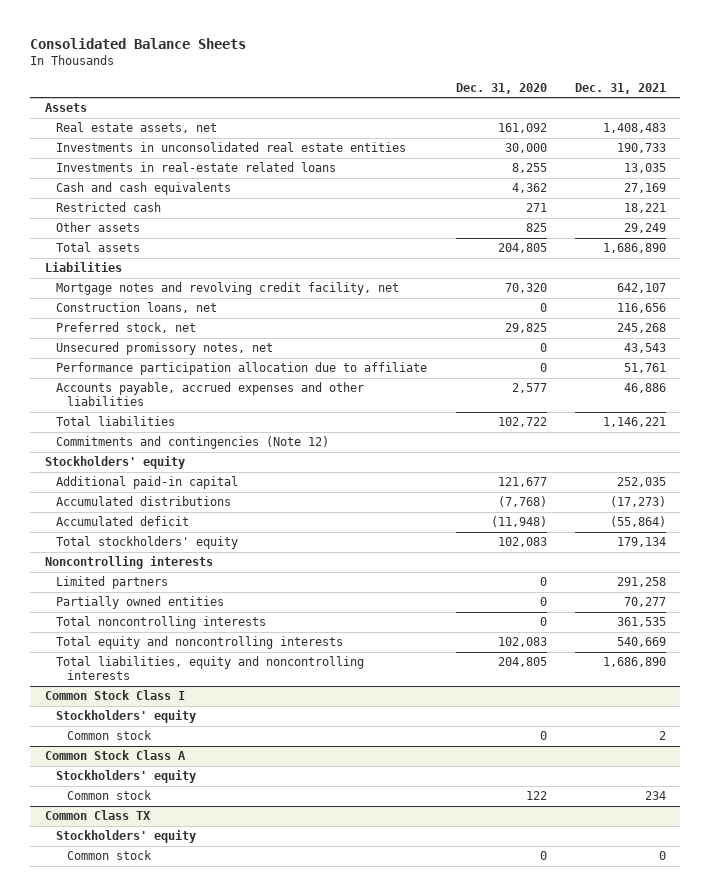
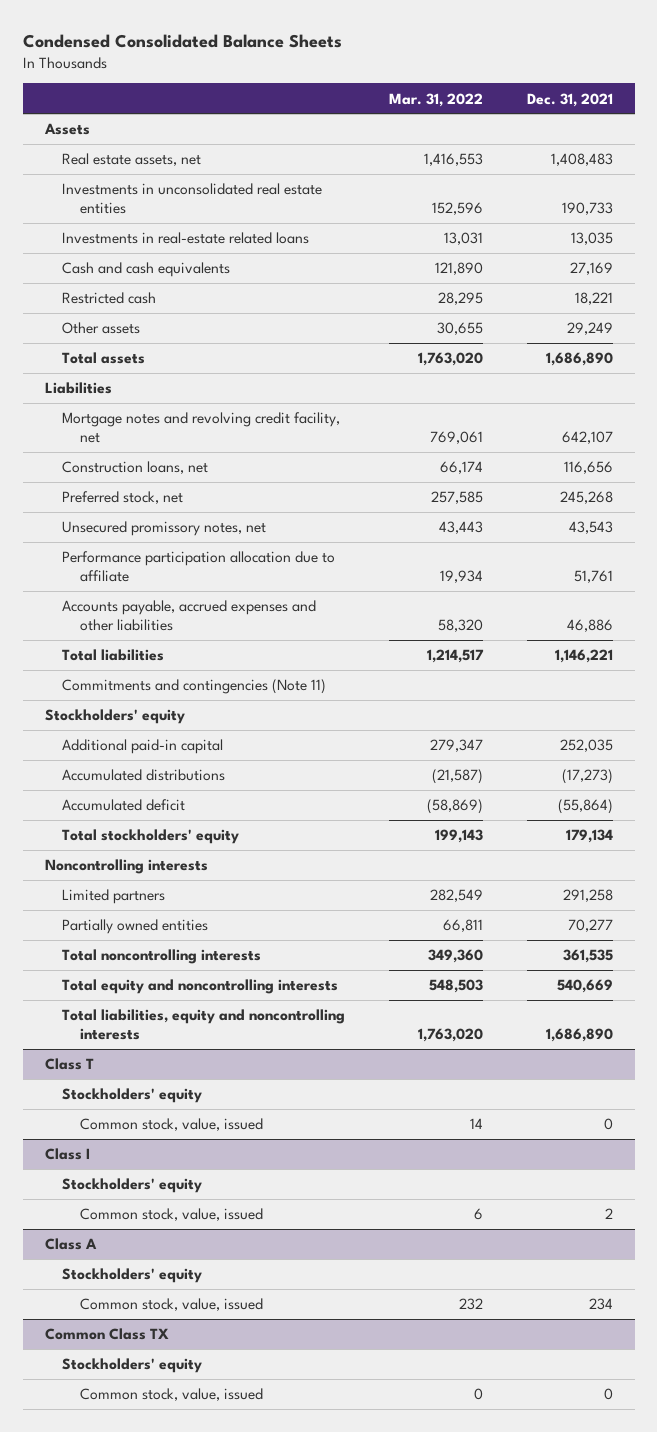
[30,38,247,50] Consolidated Balance Sheets -> [22,33,342,48] Condensed Consolidated Balance Sheets
[455,82,547,94] Dec. 31, 2020 -> none
none -> [389,92,484,107] Mar. 31, 2022
[55,436,329,450] Commitments and contingencies (Note 12) -> [62,679,327,695] Commitments and contingencies (Note 11)
[44,690,185,701] Common Stock Class I -> none
none -> [44,1058,94,1071] Class T
[44,750,186,761] Common Stock Class A -> none
[67,730,153,741] Common stock -> [80,1118,264,1132] Common stock, value, issued
[659,731,667,741] 2 -> [603,1118,613,1131] 0
none -> [44,1148,90,1161] Class I
[67,790,153,801] Common stock -> [80,1208,264,1222] Common stock, value, issued
[645,791,667,801] 234 -> [604,1208,613,1220] 2
none -> [44,1238,97,1251] Class A
none -> [62,1268,203,1284] Stockholders' equity
none -> [80,1298,264,1312] Common stock, value, issued
[67,850,153,861] Common stock -> [80,1388,264,1402] Common stock, value, issued

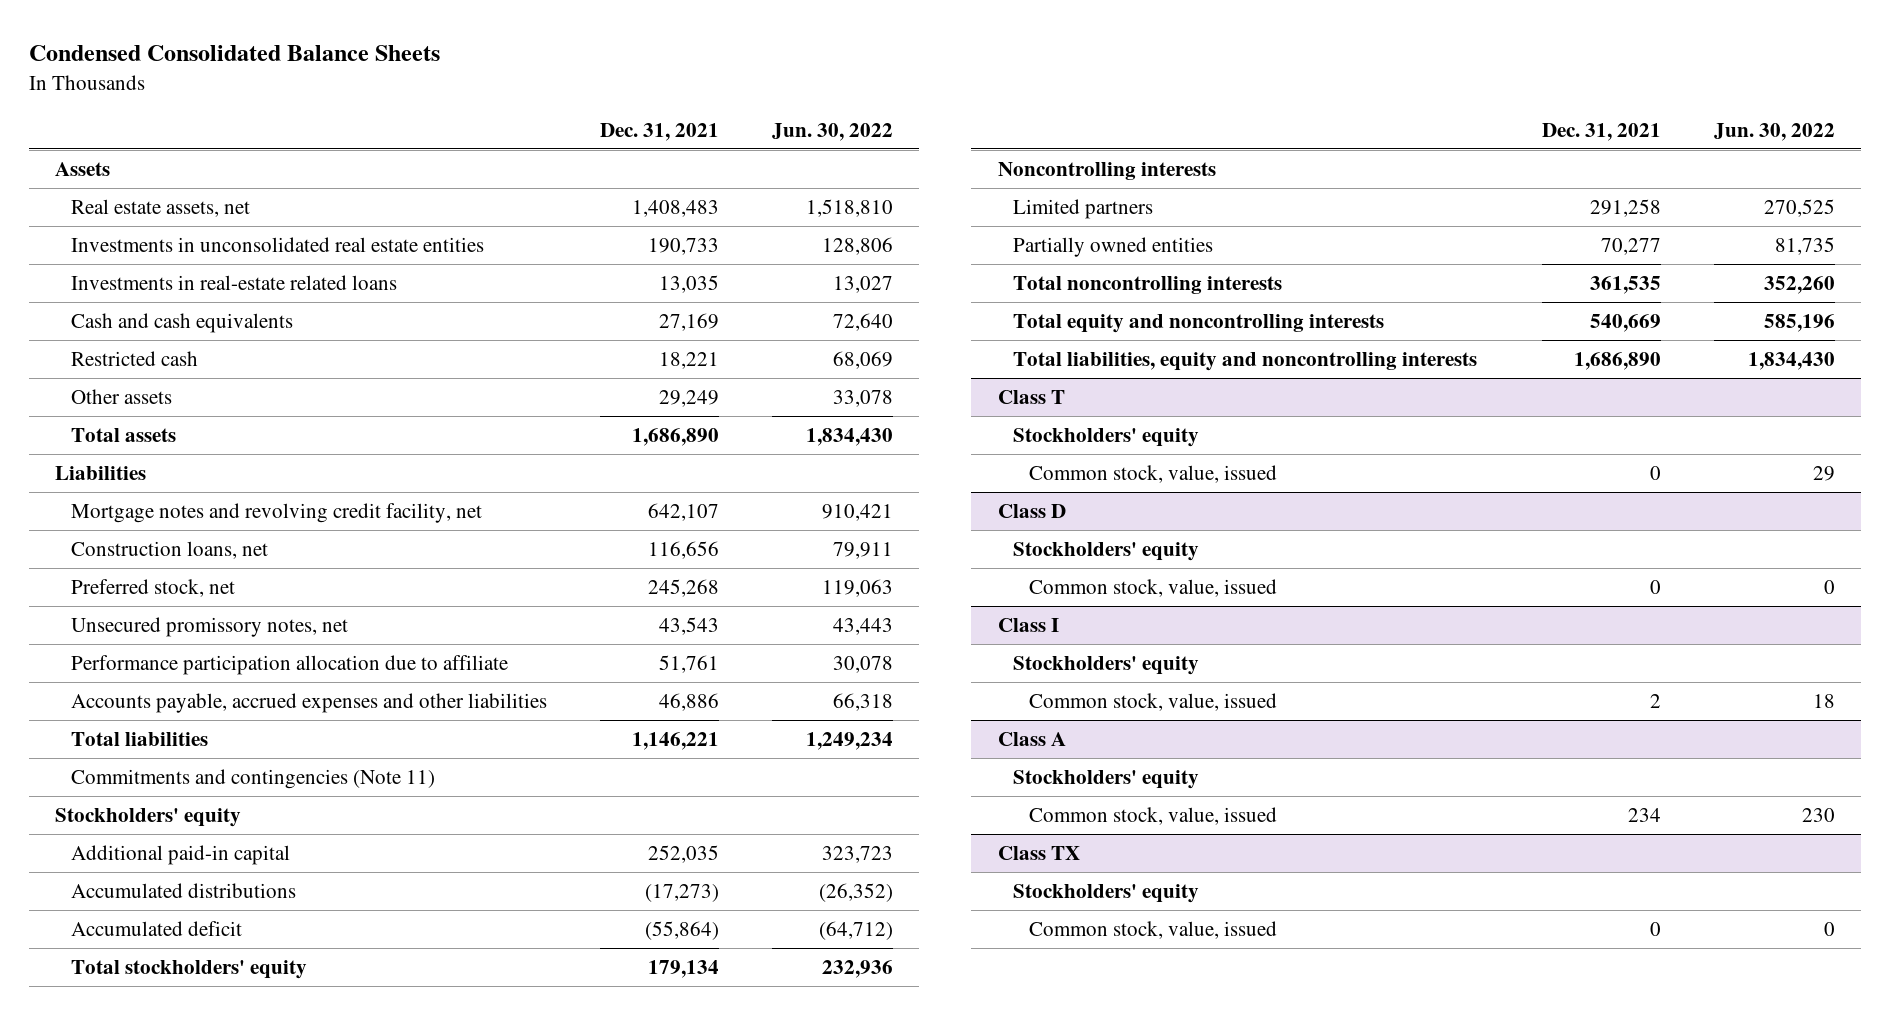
[389,92,484,107] Mar. 31, 2022 -> none
none -> [771,122,893,141] Jun. 30, 2022
none -> [997,504,1066,519] Class D
none -> [1013,542,1200,562] Stockholders' equity
none -> [1028,579,1277,598] Common stock, value, issued
[44,1328,169,1341] Common Class TX -> [997,846,1080,861] Class TX

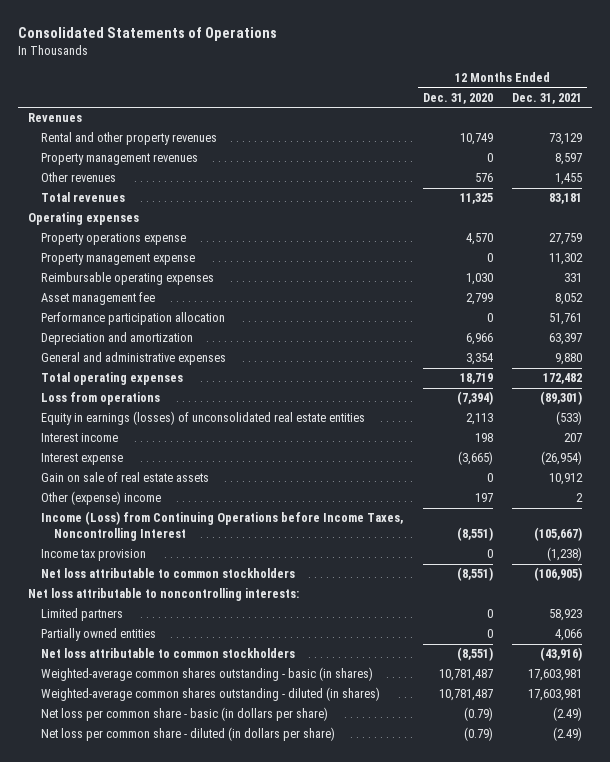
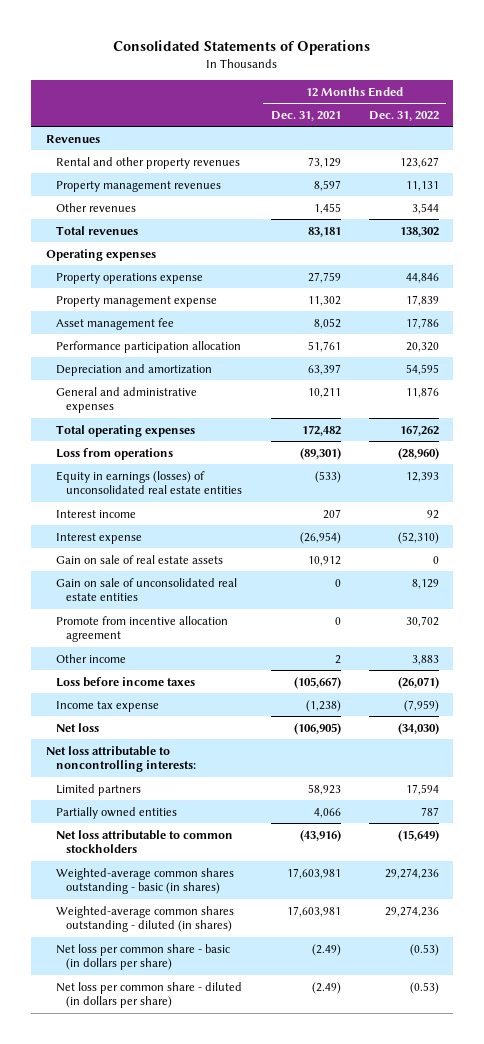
[422,92,493,104] Dec. 31, 2020 -> none
none -> [368,110,439,121] Dec. 31, 2022
[40,272,214,286] Reimbursable operating expenses -> none
[555,353,583,366] 9,880 -> [307,387,341,398] 10,211
none -> [55,577,237,602] Gain on sale of unconsolidated real estate entities
none -> [55,615,228,643] Promote from incentive allocation agreement
[40,491,161,506] Other (expense) income -> [55,653,126,663] Other income
[40,511,403,542] Income (Loss) from Continuing Operations before Income Taxes, Noncontrolling Interest -> [55,676,195,687] Loss before income taxes
[40,549,146,562] Income tax provision -> [55,700,159,712] Income tax expense
[40,568,295,579] Net loss attributable to common stockholders -> [55,722,99,732] Net loss

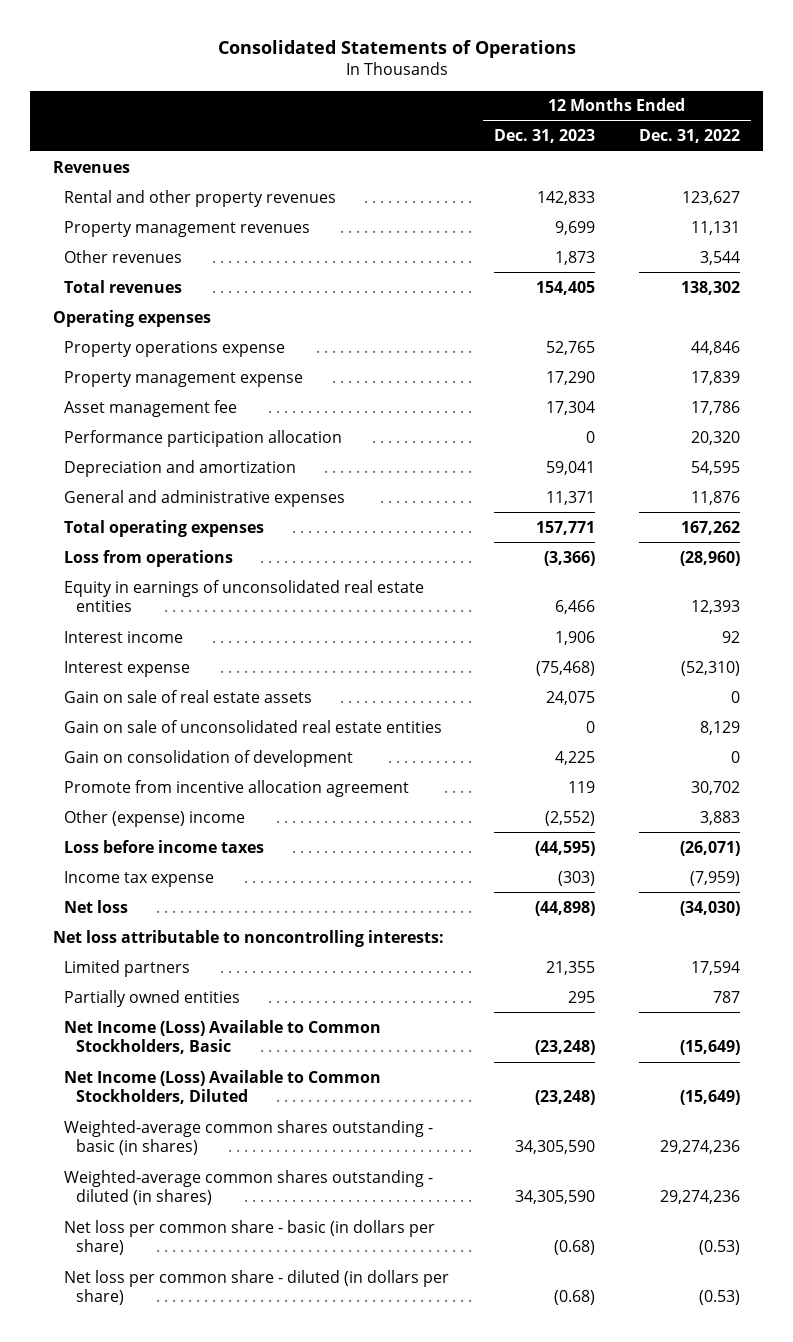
[270,110,341,121] Dec. 31, 2021 -> none
none -> [493,129,595,144] Dec. 31, 2023
[55,470,243,495] Equity in earnings (losses) of unconsolidated real estate entities -> [64,579,425,613] Equity in earnings of unconsolidated real estate entities
none -> [64,749,354,767] Gain on consolidation of development
[55,653,126,663] Other income -> [64,809,246,827] Other (expense) income
[55,829,233,854] Net loss attributable to common stockholders -> [64,1019,382,1055] Net Income (Loss) Available to Common Stockholders, Basic
none -> [64,1069,382,1105] Net Income (Loss) Available to Common Stockholders, Diluted

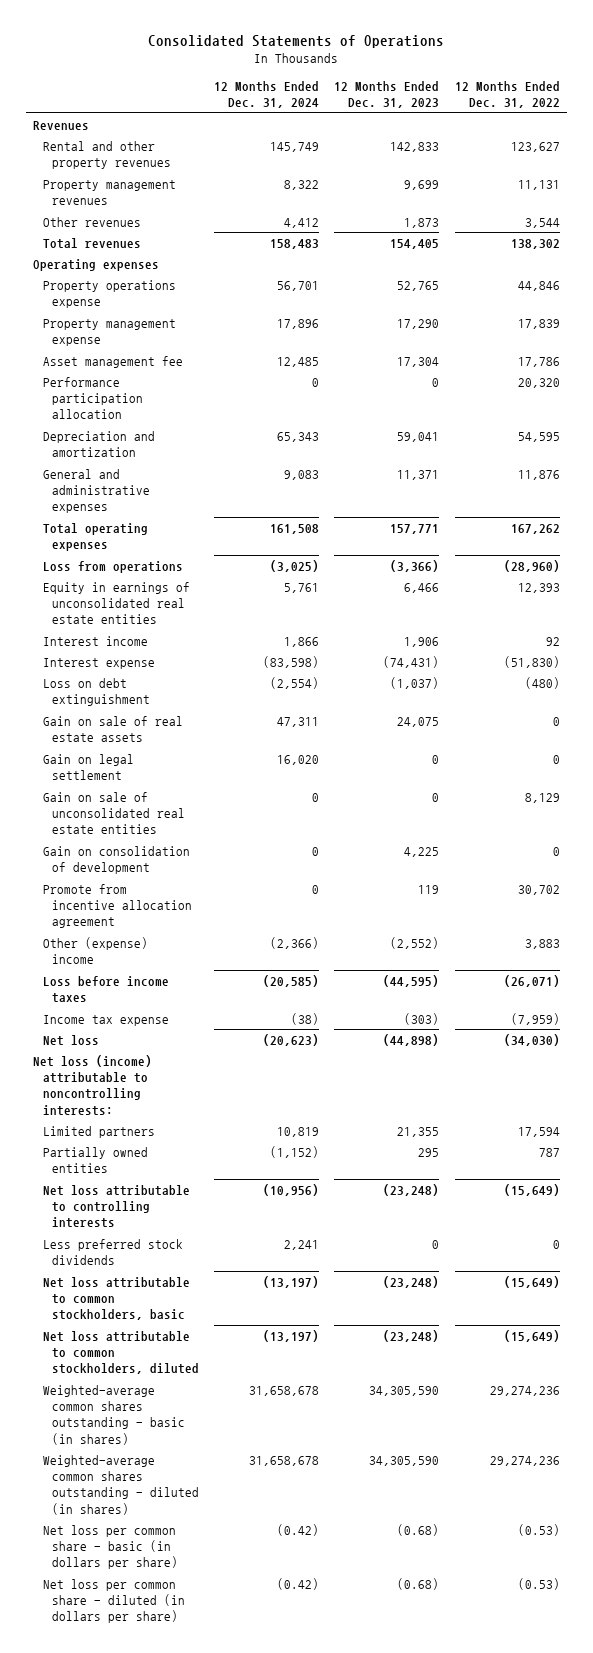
none -> [214,80,320,109] 12 Months Ended Dec. 31, 2024
[535,660,595,676] (75,468) -> [383,655,440,668] (74,431)
[681,660,741,676] (52,310) -> [503,655,560,668] (51,830)
none -> [42,677,151,707] Loss on debt extinguishment
none -> [42,753,134,781] Gain on legal settlement
[52,929,444,947] Net loss attributable to noncontrolling interests: -> [33,1054,153,1116] Net loss (income) attributable to noncontrolling interests:
none -> [42,1184,190,1229] Net loss attributable to controlling interests
none -> [42,1238,183,1266] Less preferred stock dividends
[64,1019,382,1055] Net Income (Loss) Available to Common Stockholders, Basic -> [42,1276,190,1321] Net loss attributable to common stockholders, basic
[64,1069,382,1105] Net Income (Loss) Available to Common Stockholders, Diluted -> [42,1330,200,1375] Net loss attributable to common stockholders, diluted

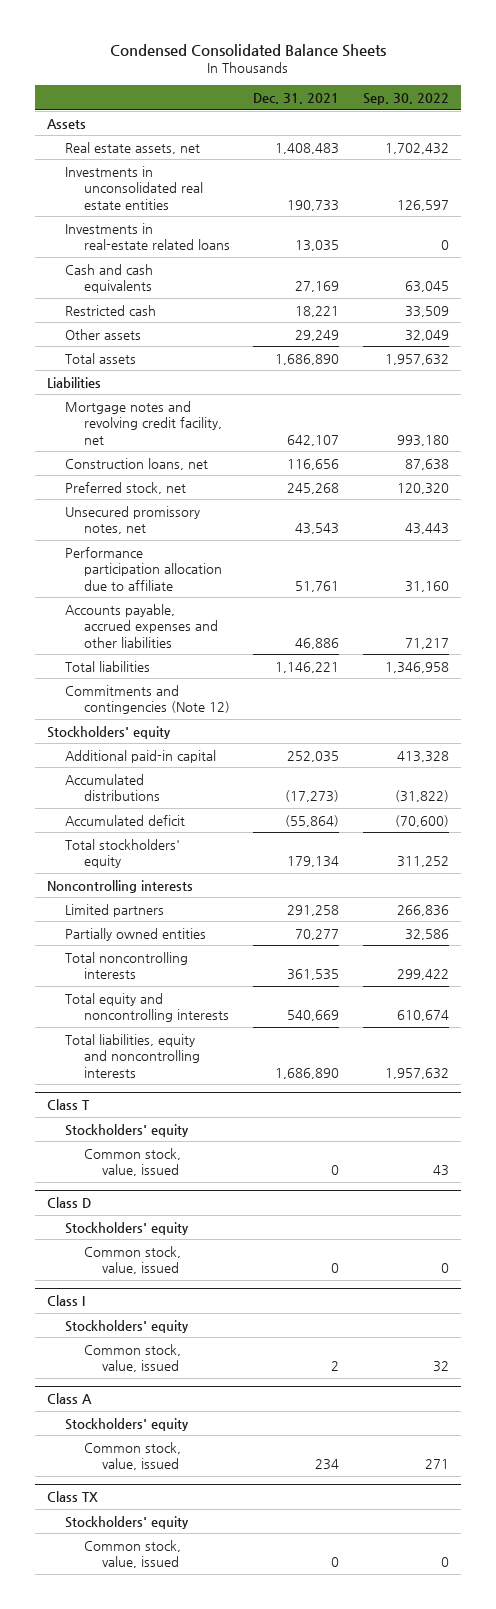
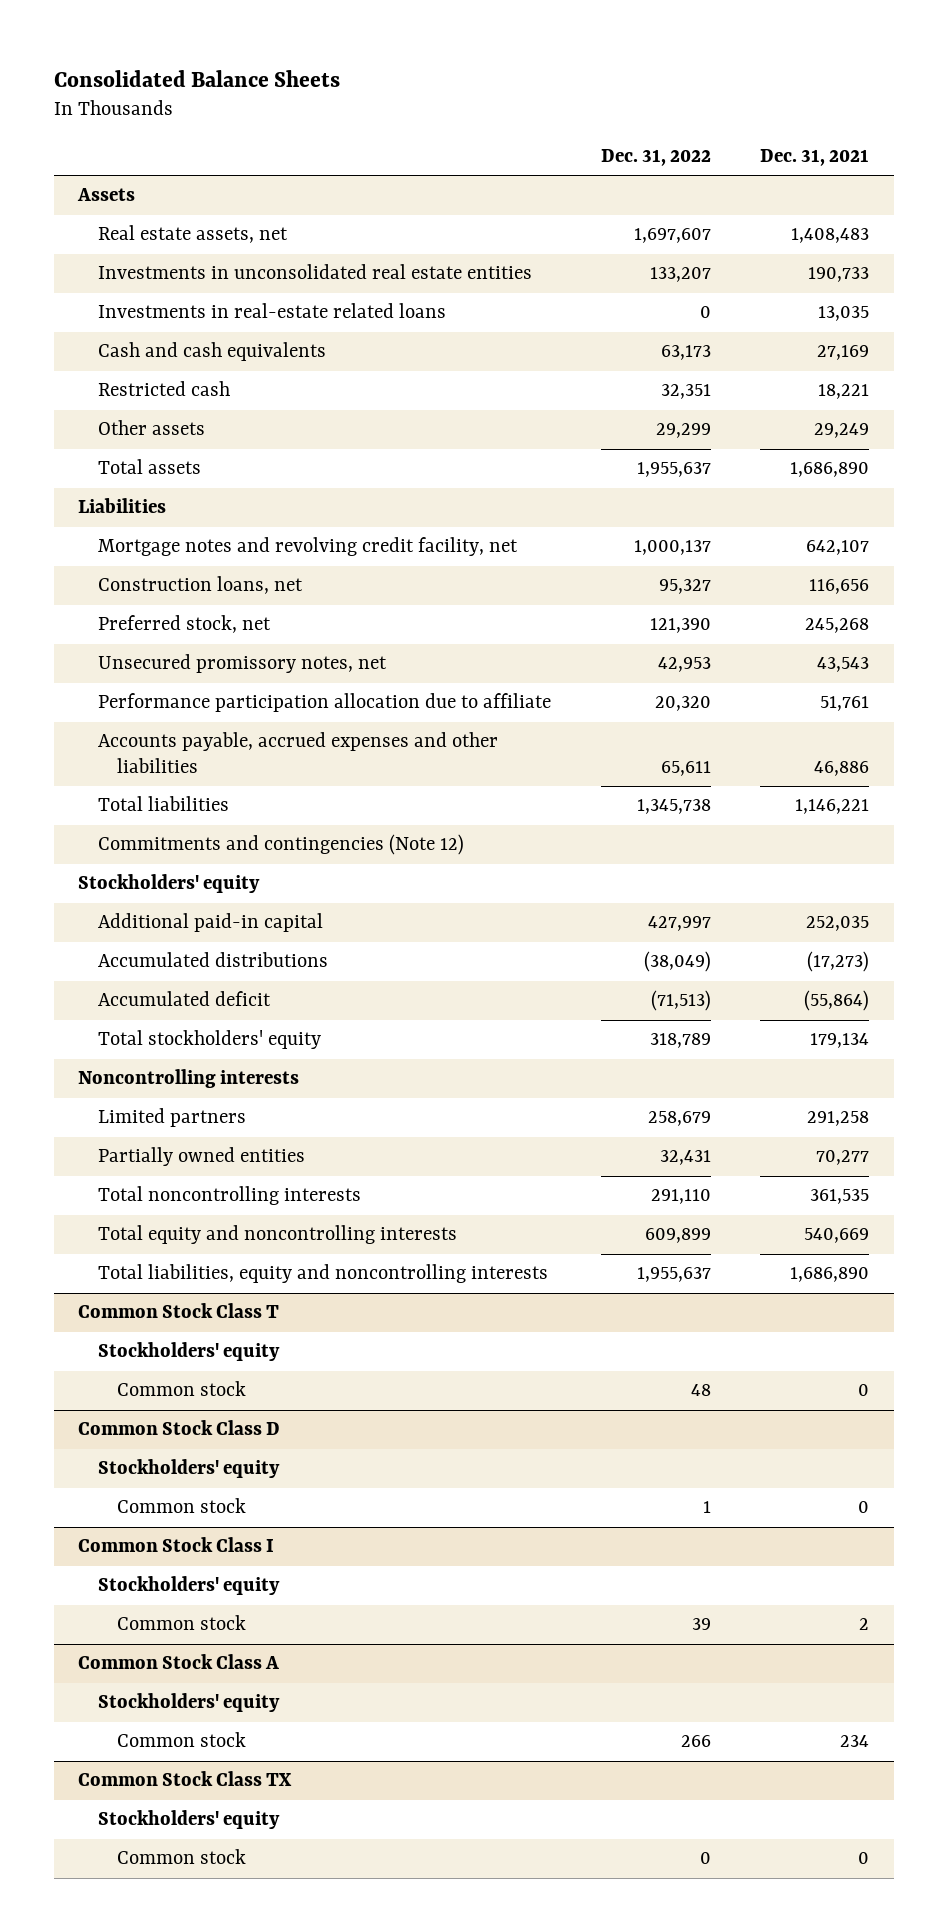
[110,44,387,58] Condensed Consolidated Balance Sheets -> [53,69,340,87] Consolidated Balance Sheets
[363,92,450,105] Sep. 30, 2022 -> none
none -> [600,149,711,167] Dec. 31, 2022
[47,1098,91,1110] Class T -> [78,1303,280,1319] Common Stock Class T
[83,1147,181,1177] Common stock, value, issued -> [117,1381,247,1397] Common stock
[47,1196,92,1208] Class D -> [78,1420,281,1436] Common Stock Class D
[83,1245,181,1275] Common stock, value, issued -> [117,1498,247,1514] Common stock
[47,1294,86,1306] Class I -> [78,1537,275,1553] Common Stock Class I
[83,1343,181,1373] Common stock, value, issued -> [117,1615,247,1631] Common stock
[47,1392,93,1404] Class A -> [78,1654,280,1670] Common Stock Class A
[83,1441,181,1471] Common stock, value, issued -> [117,1732,247,1748] Common stock
[47,1490,99,1502] Class TX -> [78,1771,293,1787] Common Stock Class TX
[83,1539,181,1569] Common stock, value, issued -> [117,1849,247,1865] Common stock

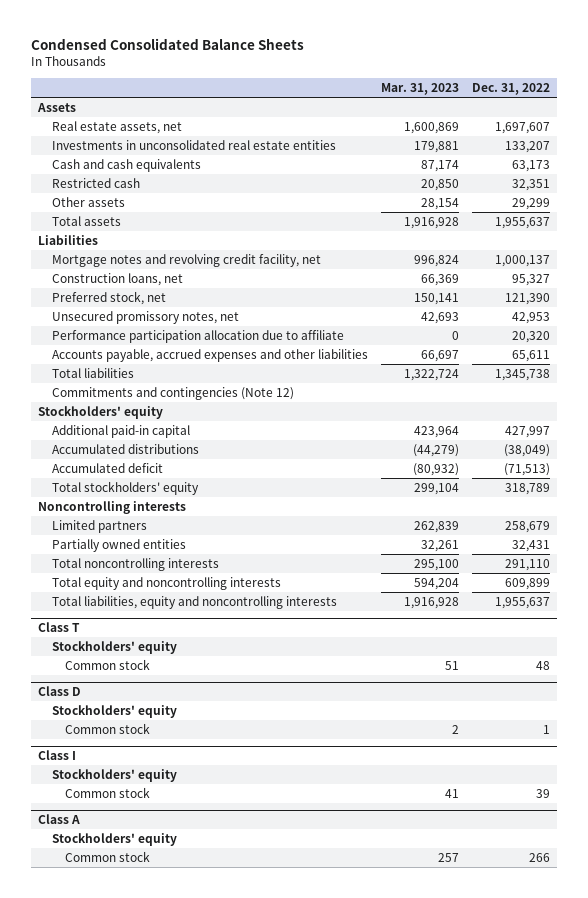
[53,69,340,87] Consolidated Balance Sheets -> [31,37,305,50] Condensed Consolidated Balance Sheets
[760,149,870,167] Dec. 31, 2021 -> none
none -> [381,82,460,95] Mar. 31, 2023
[97,303,446,319] Investments in real-estate related loans -> none
[78,1303,280,1319] Common Stock Class T -> [38,622,81,633] Class T
[78,1420,281,1436] Common Stock Class D -> [38,686,82,697] Class D
[78,1537,275,1553] Common Stock Class I -> [38,750,77,761] Class I
[78,1654,280,1670] Common Stock Class A -> [38,814,81,825] Class A
[78,1771,293,1787] Common Stock Class TX -> none
[97,1810,280,1830] Stockholders' equity -> none
[117,1849,247,1865] Common stock -> none

